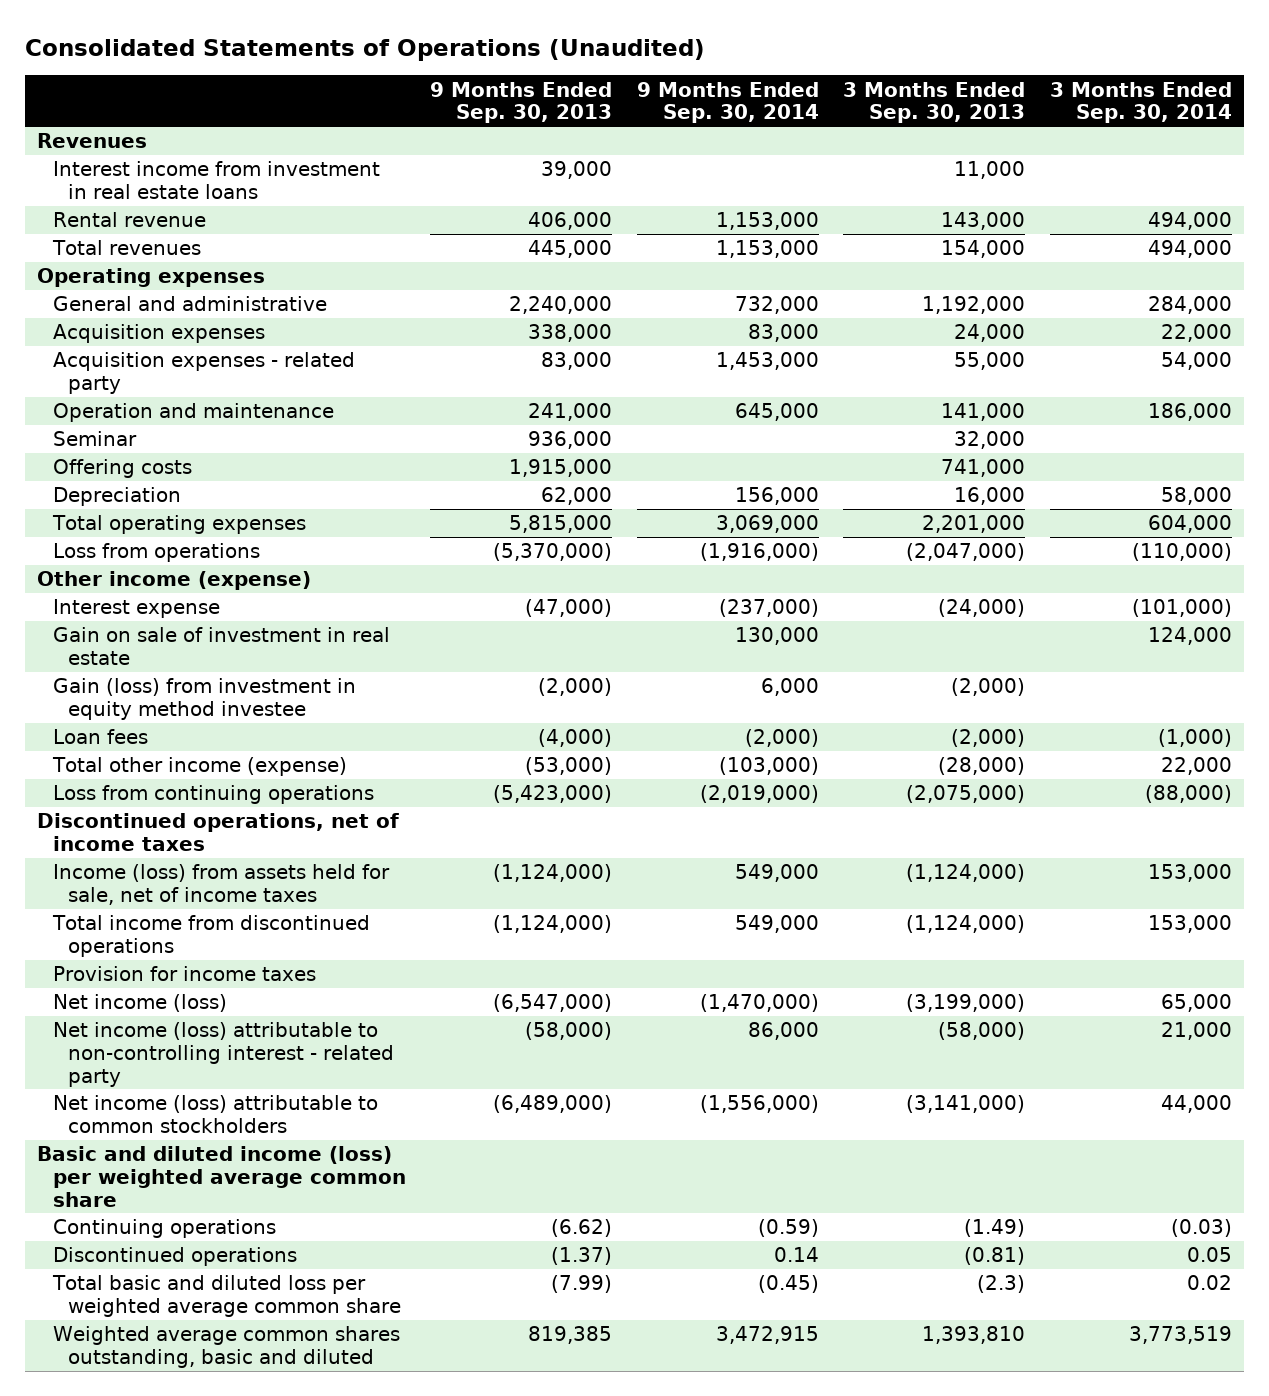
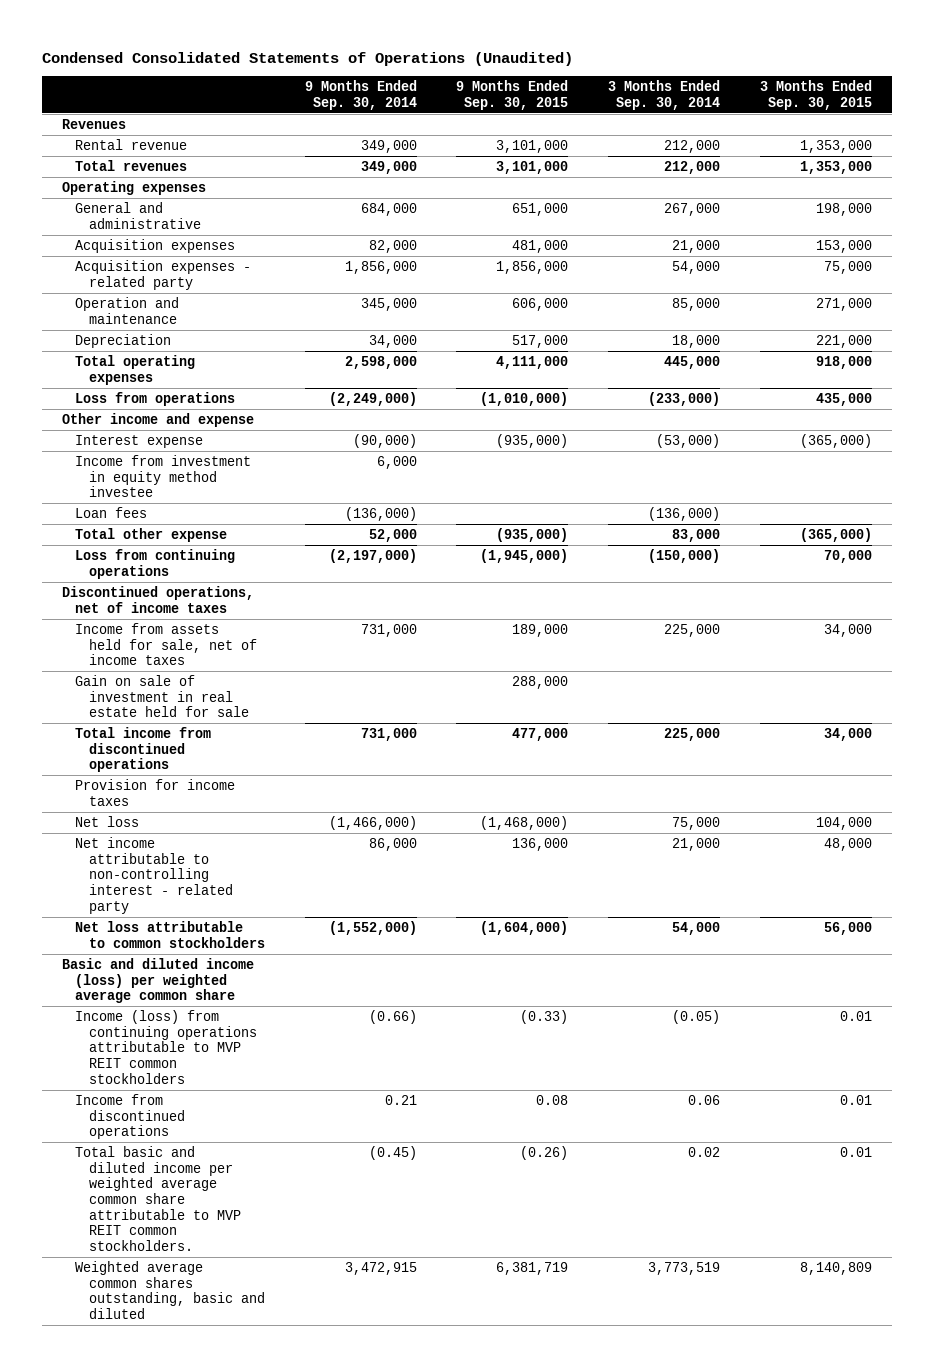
[25,38,706,61] Consolidated Statements of Operations (Unaudited) -> [42,51,574,66] Condensed Consolidated Statements of Operations (Unaudited)
[430,81,613,124] 9 Months Ended Sep. 30, 2013 -> none
[843,81,1026,124] 3 Months Ended Sep. 30, 2013 -> none
none -> [456,80,569,110] 9 Months Ended Sep. 30, 2015
none -> [760,80,873,110] 3 Months Ended Sep. 30, 2015
[52,161,380,199] Interest income from investment in real estate loans -> none
[715,212,819,231] 1,153,000 -> [360,139,417,153] 349,000
[1147,212,1232,231] 494,000 -> [664,139,721,153] 212,000
[715,240,819,259] 1,153,000 -> [360,160,417,174] 349,000
[1147,240,1232,259] 494,000 -> [664,160,721,174] 212,000
[52,431,137,447] Seminar -> none
[52,459,192,479] Offering costs -> none
[52,627,390,665] Gain on sale of investment in real estate -> none
[734,296,819,315] 732,000 -> [360,202,417,216] 684,000
[1147,296,1232,315] 284,000 -> [664,202,721,216] 267,000
[747,324,819,343] 83,000 -> [368,239,417,253] 82,000
[1160,324,1232,343] 22,000 -> [672,239,721,253] 21,000
[715,352,819,371] 1,453,000 -> [344,260,417,274] 1,856,000
[734,403,819,422] 645,000 -> [360,297,417,311] 345,000
[1147,403,1232,422] 186,000 -> [672,297,721,311] 85,000
[734,487,819,506] 156,000 -> [368,334,417,348] 34,000
[1160,487,1232,506] 58,000 -> [672,334,721,348] 18,000
[715,515,819,534] 3,069,000 -> [344,355,417,369] 2,598,000
[1147,515,1232,534] 604,000 -> [664,355,721,369] 445,000
[699,543,819,562] (1,916,000) -> [328,391,417,406] (2,249,000)
[1131,543,1232,562] (110,000) -> [648,391,721,406] (233,000)
[37,571,312,591] Other income (expense) -> [62,412,255,427] Other income and expense
[718,599,819,618] (237,000) -> [352,433,417,448] (90,000)
[1131,599,1232,618] (101,000) -> [656,433,721,448] (53,000)
[52,678,356,720] Gain (loss) from investment in equity method investee -> [75,454,252,498] Income from investment in equity method investee
[744,729,819,748] (2,000) -> [344,506,417,521] (136,000)
[1157,729,1232,748] (1,000) -> [648,506,721,521] (136,000)
[51,757,347,777] Total other income (expense) -> [75,527,228,542] Total other expense
[718,757,819,776] (103,000) -> [368,528,417,542] 52,000
[1160,757,1232,776] 22,000 -> [672,528,721,542] 83,000
[699,785,819,804] (2,019,000) -> [328,548,417,563] (2,197,000)
[1144,785,1232,804] (88,000) -> [648,548,721,563] (150,000)
[52,864,390,905] Income (loss) from assets held for sale, net of income taxes -> [75,622,257,666] Income from assets held for sale, net of income taxes
[734,864,819,883] 549,000 -> [360,623,417,637] 731,000
[1147,864,1232,883] 153,000 -> [664,623,721,637] 225,000
none -> [75,674,249,718] Gain on sale of investment in real estate held for sale
[734,915,819,934] 549,000 -> [360,727,417,741] 731,000
[1147,915,1232,934] 153,000 -> [664,727,721,741] 225,000
[52,994,227,1013] Net income (loss) -> [75,815,140,827] Net loss
[699,994,819,1013] (1,470,000) -> [328,815,417,830] (1,466,000)
[1160,994,1232,1013] 65,000 -> [672,816,721,830] 75,000
[52,1022,395,1087] Net income (loss) attributable to non-controlling interest - related party -> [75,836,233,914] Net income attributable to non-controlling interest - related party
[52,1095,378,1133] Net income (loss) attributable to common stockholders -> [75,920,265,948] Net loss attributable to common stockholders
[699,1095,819,1114] (1,556,000) -> [328,920,417,935] (1,552,000)
[1160,1095,1232,1114] 44,000 -> [672,921,721,935] 54,000
[52,1219,276,1239] Continuing operations -> none
none -> [75,1009,257,1084] Income (loss) from continuing operations attributable to MVP REIT common stockholders
[52,1247,297,1267] Discontinued operations -> [75,1093,185,1140] Income from discontinued operations
[773,1247,819,1263] 0.14 -> [384,1094,417,1105] 0.21
[1186,1247,1232,1263] 0.05 -> [688,1094,721,1105] 0.06
[51,1275,402,1317] Total basic and diluted loss per weighted average common share -> [75,1145,241,1251] Total basic and diluted income per weighted average common share attributable to MVP REIT common stockholders.

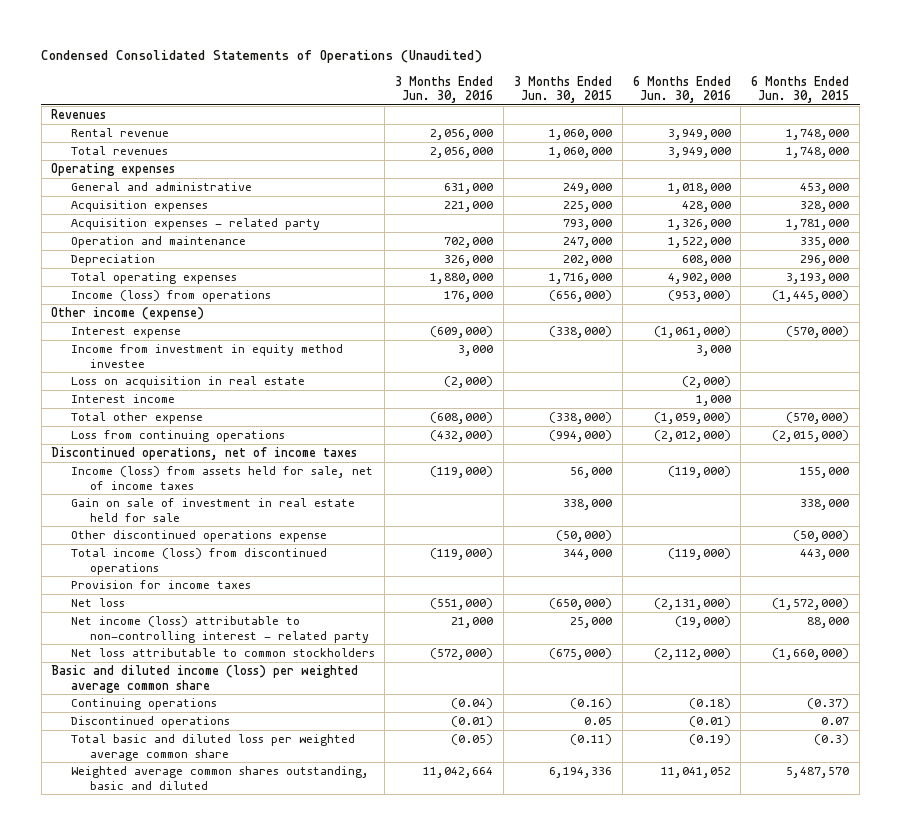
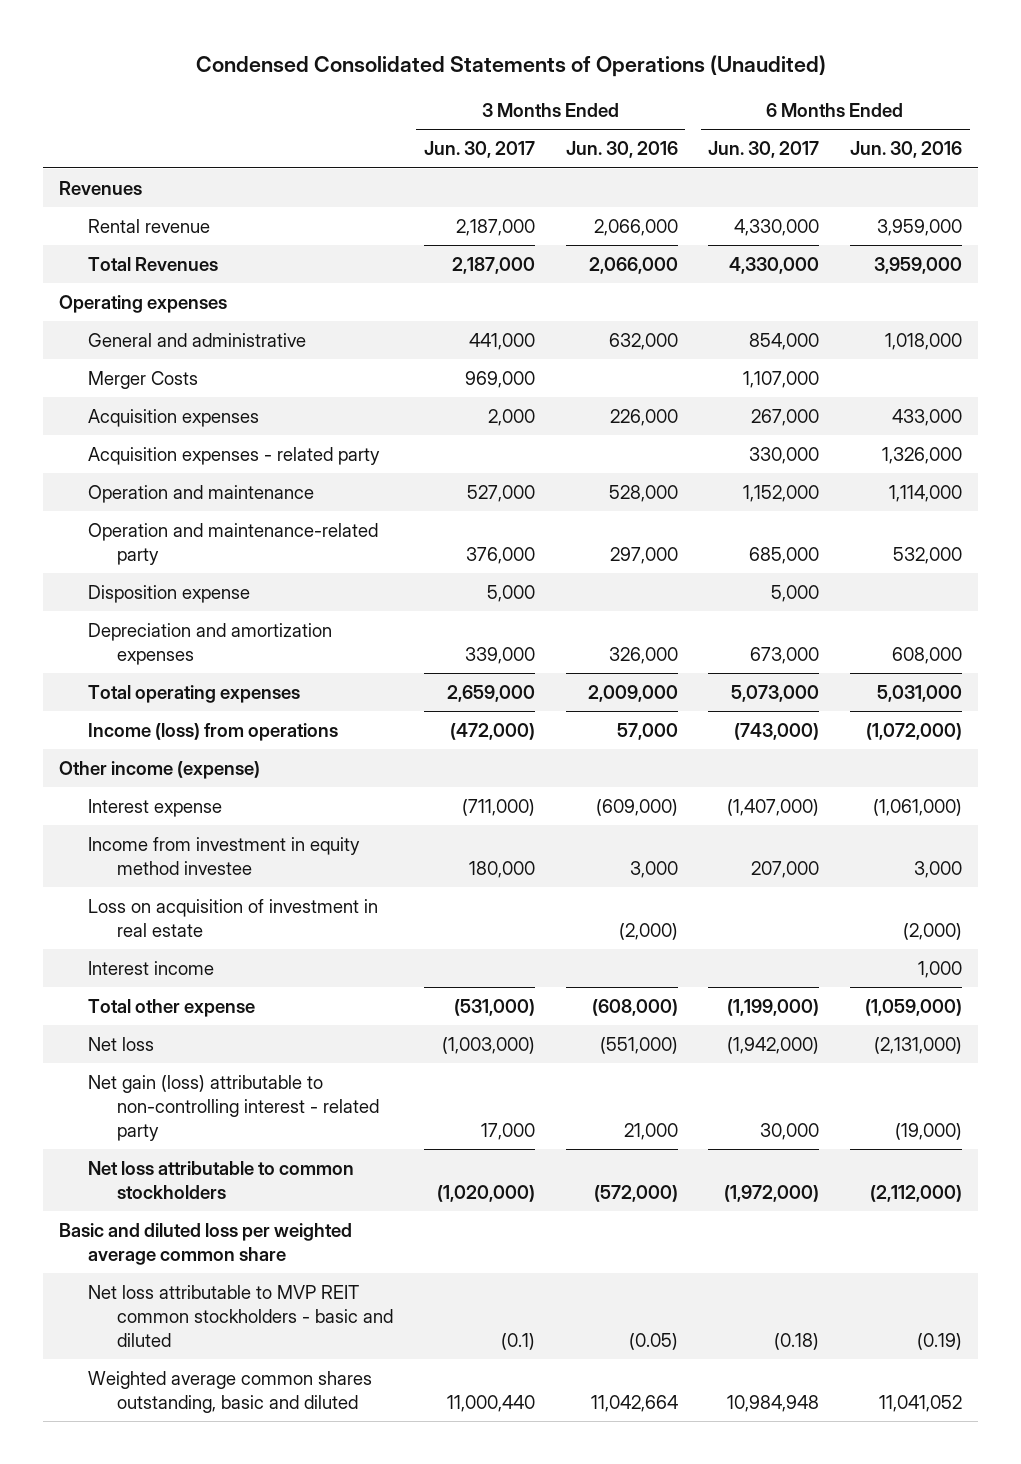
[513,75,612,104] 3 Months Ended Jun. 30, 2015 -> none
[751,75,850,104] 6 Months Ended Jun. 30, 2015 -> none
none -> [423,141,535,159] Jun. 30, 2017
none -> [708,141,820,159] Jun. 30, 2017
[430,129,494,141] 2,056,000 -> [593,218,678,236] 2,066,000
[667,129,731,141] 3,949,000 -> [877,218,963,236] 3,959,000
[70,146,168,156] Total revenues -> [87,256,218,271] Total Revenues
[430,147,494,159] 2,056,000 -> [588,256,678,274] 2,066,000
[667,147,731,159] 3,949,000 -> [874,256,963,274] 3,959,000
[444,183,494,195] 631,000 -> [608,332,678,350] 632,000
none -> [87,370,198,389] Merger Costs
[444,201,494,213] 221,000 -> [609,408,678,426] 226,000
[681,201,731,213] 428,000 -> [892,408,963,426] 433,000
[444,237,494,249] 702,000 -> [608,484,678,502] 528,000
[667,237,731,249] 1,522,000 -> [889,484,963,502] 1,114,000
none -> [87,522,378,565] Operation and maintenance-related party
none -> [87,584,250,603] Disposition expense
[70,254,155,267] Depreciation -> [87,622,332,665] Depreciation and amortization expenses
[430,273,494,285] 1,880,000 -> [587,684,678,702] 2,009,000
[667,273,731,285] 4,902,000 -> [877,684,963,702] 5,031,000
[444,291,494,303] 176,000 -> [616,722,678,740] 57,000
[667,290,731,303] (953,000) -> [866,722,963,740] (1,072,000)
[70,376,305,389] Loss on acquisition in real estate -> [87,898,378,937] Loss on acquisition of investment in real estate
[70,430,285,443] Loss from continuing operations -> none
[51,447,358,461] Discontinued operations, net of income taxes -> none
[70,466,373,490] Income (loss) from assets held for sale, net of income taxes -> none
[70,498,355,522] Gain on sale of investment in real estate held for sale -> none
[70,530,327,543] Other discontinued operations expense -> none
[70,548,327,575] Total income (loss) from discontinued operations -> none
[70,580,251,590] Provision for income taxes -> none
[70,616,369,643] Net income (loss) attributable to non-controlling interest - related party -> [87,1074,379,1141] Net gain (loss) attributable to non-controlling interest - related party
[70,698,217,711] Continuing operations -> none
[70,716,230,729] Discontinued operations -> none
[51,665,359,693] Basic and diluted income (loss) per weighted average common share -> [58,1222,352,1265] Basic and diluted loss per weighted average common share
[70,734,355,761] Total basic and diluted loss per weighted average common share -> [87,1284,393,1347] Net loss attributable to MVP REIT common stockholders - basic and diluted

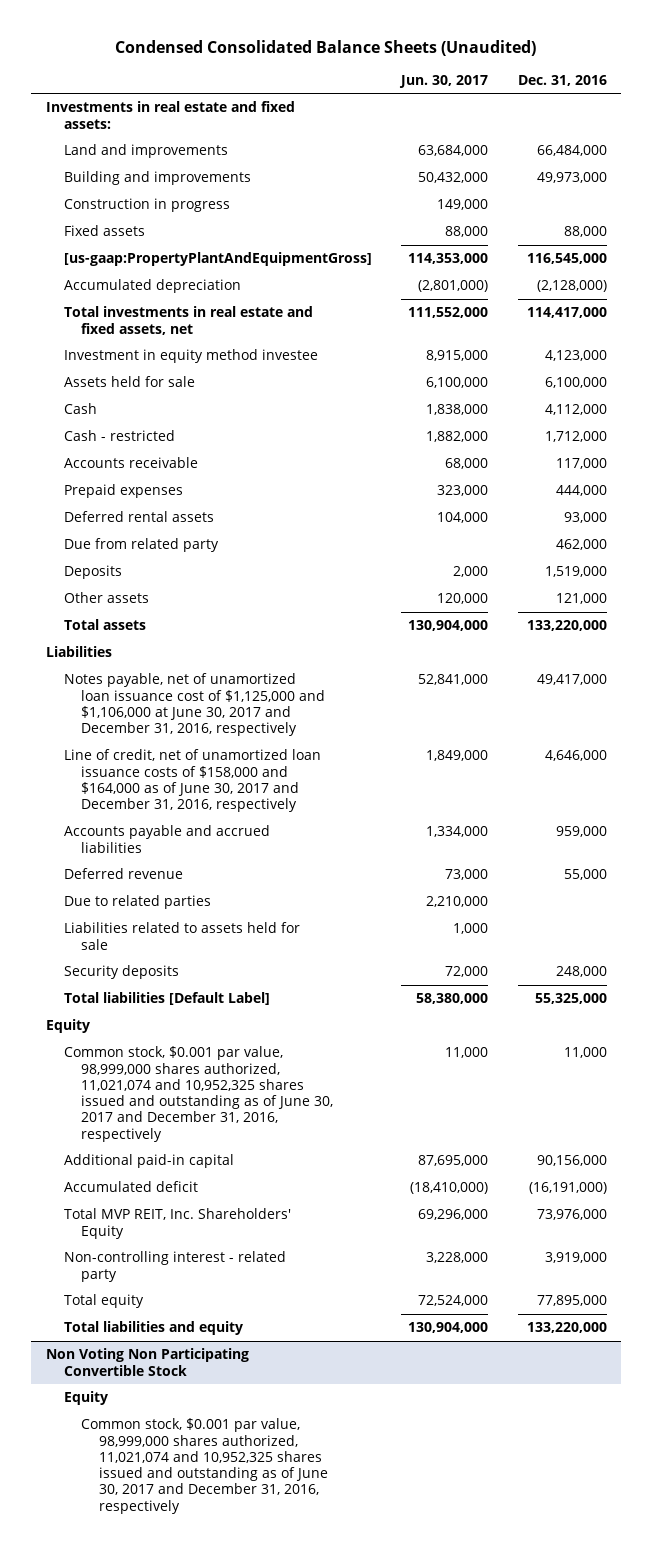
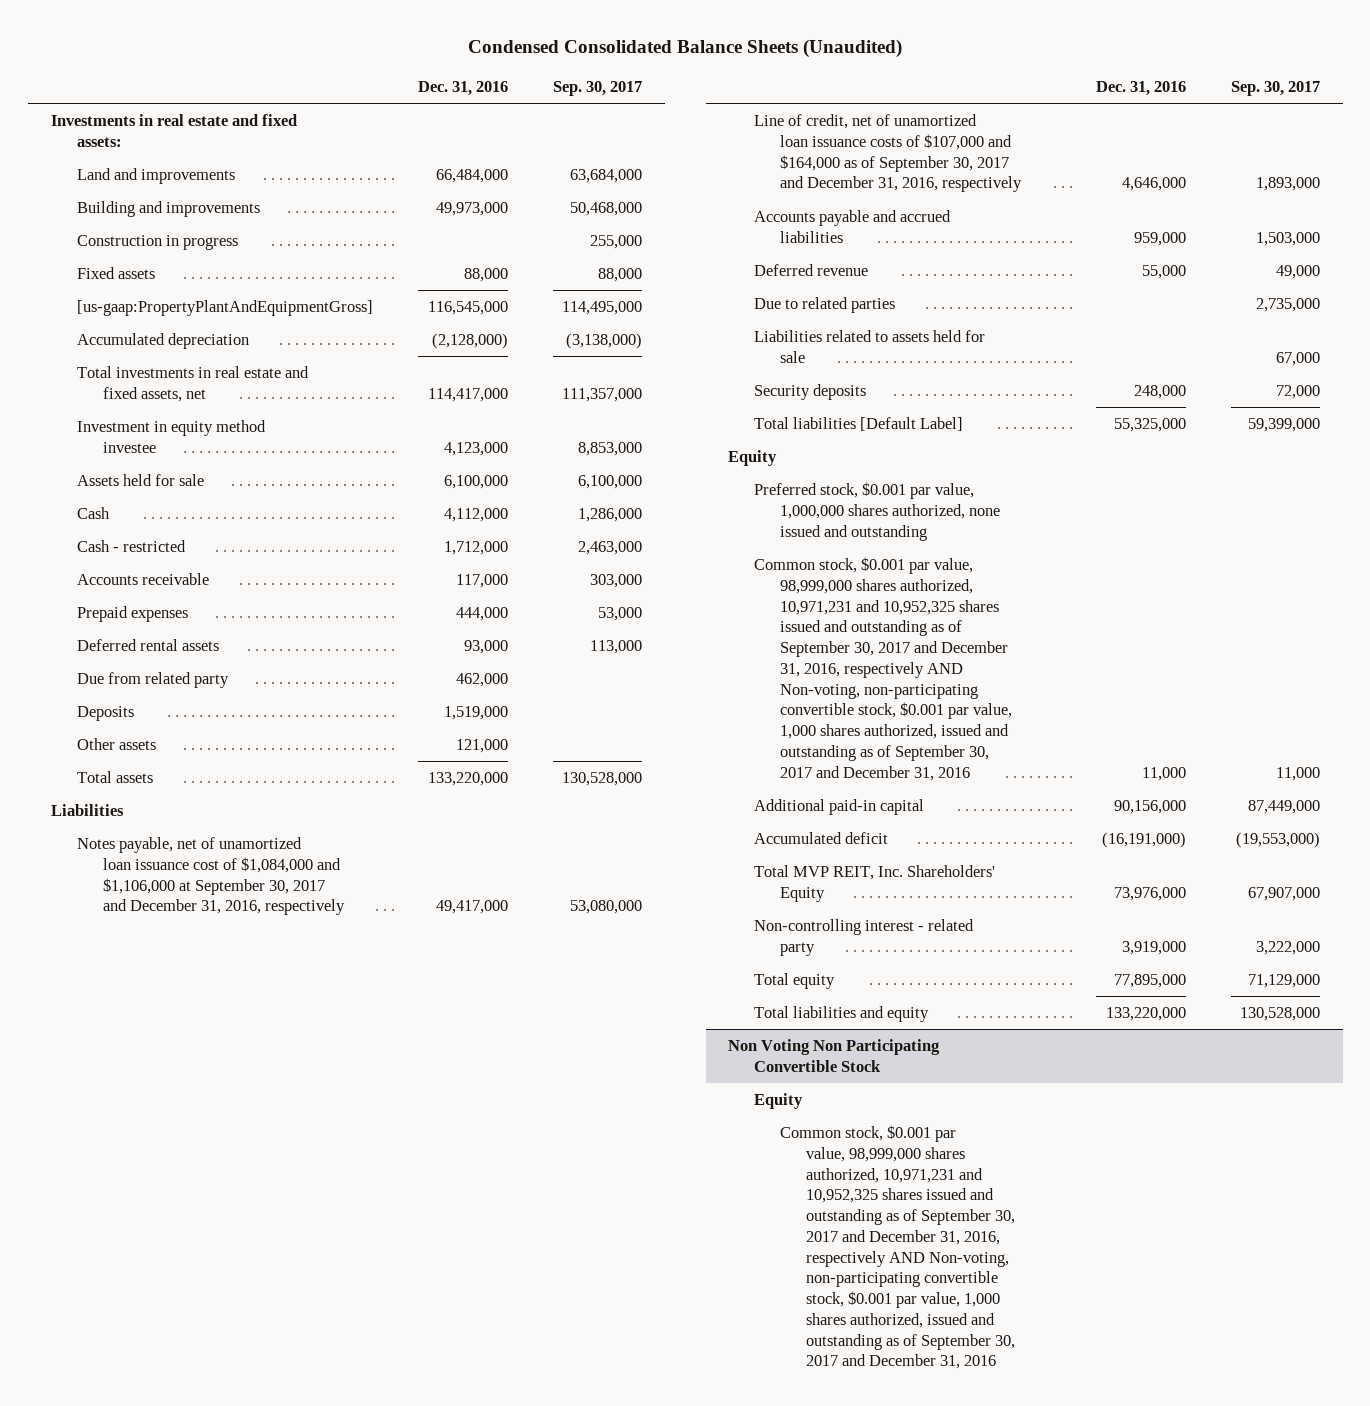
[399,74,489,88] Jun. 30, 2017 -> none
none -> [553,80,643,96] Sep. 30, 2017
[63,673,326,737] Notes payable, net of unamortized loan issuance cost of $1,125,000 and $1,106,000 at June 30, 2017 and December 31, 2016, respectively -> [76,837,345,916] Notes payable, net of unamortized loan issuance cost of $1,084,000 and $1,106,000 at September 30, 2017 and December 31, 2016, respectively
[63,749,321,813] Line of credit, net of unamortized loan issuance costs of $158,000 and $164,000 as of June 30, 2017 and December 31, 2016, respectively -> [754,114,1023,193] Line of credit, net of unamortized loan issuance costs of $107,000 and $164,000 as of September 30, 2017 and December 31, 2016, respectively
none -> [754,482,1001,541] Preferred stock, $0.001 par value, 1,000,000 shares authorized, none issued and outstanding
[63,1046,334,1142] Common stock, $0.001 par value, 98,999,000 shares authorized, 11,021,074 and 10,952,325 shares issued and outstanding as of June 30, 2017 and December 31, 2016, respectively -> [754,557,1013,781] Common stock, $0.001 par value, 98,999,000 shares authorized, 10,971,231 and 10,952,325 shares issued and outstanding as of September 30, 2017 and December 31, 2016, respectively AND Non-voting, non-participating convertible stock, $0.001 par value, 1,000 shares authorized, issued and outstanding as of September 30, 2017 and December 31, 2016
[81,1418,329,1514] Common stock, $0.001 par value, 98,999,000 shares authorized, 11,021,074 and 10,952,325 shares issued and outstanding as of June 30, 2017 and December 31, 2016, respectively -> [780,1125,1016,1370] Common stock, $0.001 par value, 98,999,000 shares authorized, 10,971,231 and 10,952,325 shares issued and outstanding as of September 30, 2017 and December 31, 2016, respectively AND Non-voting, non-participating convertible stock, $0.001 par value, 1,000 shares authorized, issued and outstanding as of September 30, 2017 and December 31, 2016

